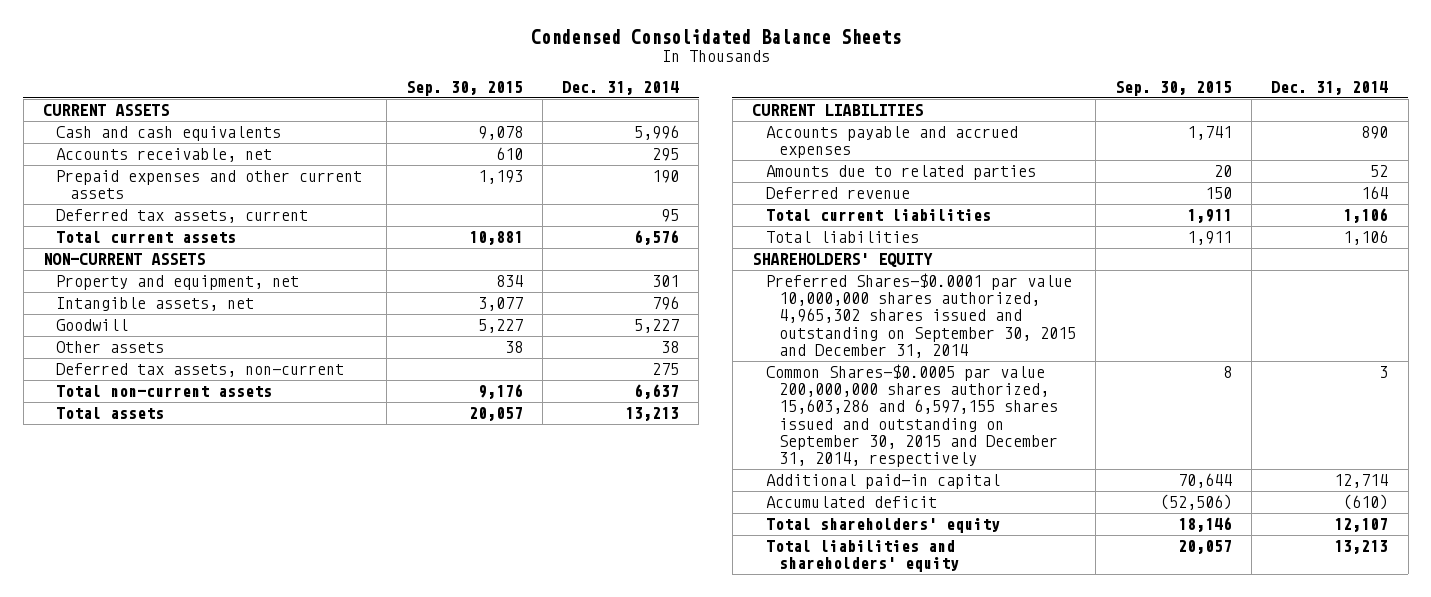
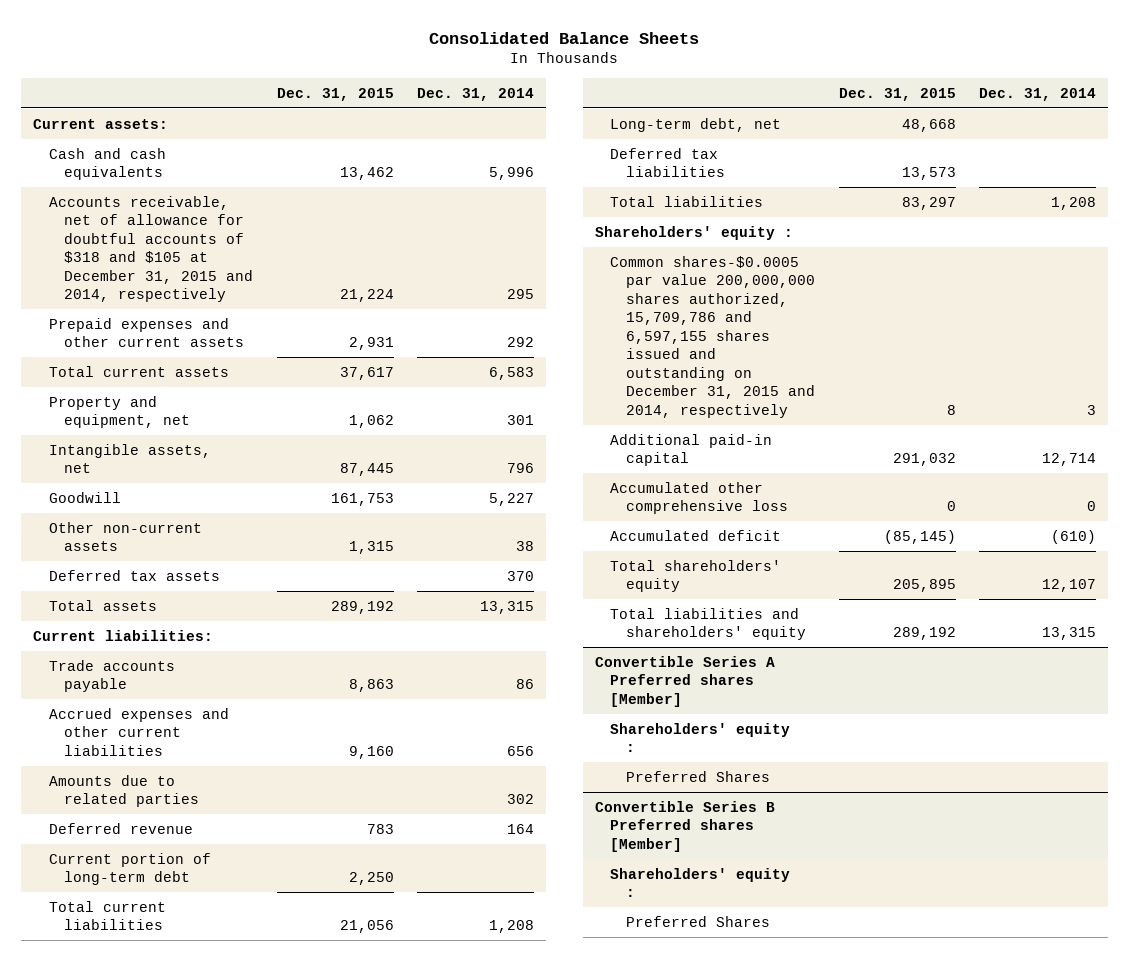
[530,29,901,45] Condensed Consolidated Balance Sheets -> [429,31,700,44] Consolidated Balance Sheets
[406,80,524,96] Sep. 30, 2015 -> none
none -> [276,87,394,101] Dec. 31, 2015
[42,104,169,117] CURRENT ASSETS -> [32,118,168,129] Current assets:
[56,209,309,224] Deferred tax assets, current -> none
[42,253,205,266] NON-CURRENT ASSETS -> none
[56,148,273,163] Accounts receivable, net -> [48,195,254,303] Accounts receivable, net of allowance for doubtful accounts of $318 and $105 at December 31, 2015 and 2014, respectively
[652,170,680,184] 190 -> [507,337,535,348] 292
[634,230,680,246] 6,576 -> [489,366,535,380] 6,583
[56,385,273,398] Total non-current assets -> none
[765,126,1018,159] Accounts payable and accrued expenses -> none
[56,341,165,354] Other assets -> [48,521,202,552] Other non-current assets
[56,363,345,378] Deferred tax assets, non-current -> [48,569,220,581] Deferred tax assets
[652,363,680,376] 275 -> [507,570,535,581] 370
[625,407,680,422] 13,213 -> [480,600,535,614] 13,315
[752,104,924,117] CURRENT LIABILITIES -> [32,629,213,641] Current liabilities:
none -> [48,659,175,693] Trade accounts payable
none -> [48,707,229,756] Accrued expenses and other current liabilities
[1370,165,1389,178] 52 -> [507,794,535,805] 302
[765,273,1076,358] Preferred Shares-$0.0001 par value 10,000,000 shares authorized, 4,965,302 shares issued and outstanding on September 30, 2015 and December 31, 2014 -> none
none -> [48,852,211,886] Current portion of long-term debt
[1343,208,1389,224] 1,106 -> [489,920,535,934] 1,208
none -> [610,117,782,132] Long-term debt, net
none -> [610,147,726,178] Deferred tax liabilities
[1343,230,1389,246] 1,106 -> [1051,196,1097,210] 1,208
[752,253,934,268] SHAREHOLDERS' EQUITY -> [594,225,793,240] Shareholders' equity :
[765,364,1058,467] Common Shares-$0.0005 par value 200,000,000 shares authorized, 15,603,286 and 6,597,155 shares issued and outstanding on September 30, 2015 and December 31, 2014, respectively -> [610,255,816,418] Common shares-$0.0005 par value 200,000,000 shares authorized, 15,709,786 and 6,597,155 shares issued and outstanding on December 31, 2015 and 2014, respectively
none -> [610,481,789,515] Accumulated other comprehensive loss
[1334,540,1389,555] 13,213 -> [1042,627,1097,641] 13,315
none -> [594,655,775,707] Convertible Series A Preferred shares [Member]
none -> [610,722,791,753] Shareholders' equity :
none -> [626,770,771,782] Preferred Shares
none -> [594,800,775,852] Convertible Series B Preferred shares [Member]
none -> [610,867,791,898] Shareholders' equity :
none -> [626,915,771,927] Preferred Shares

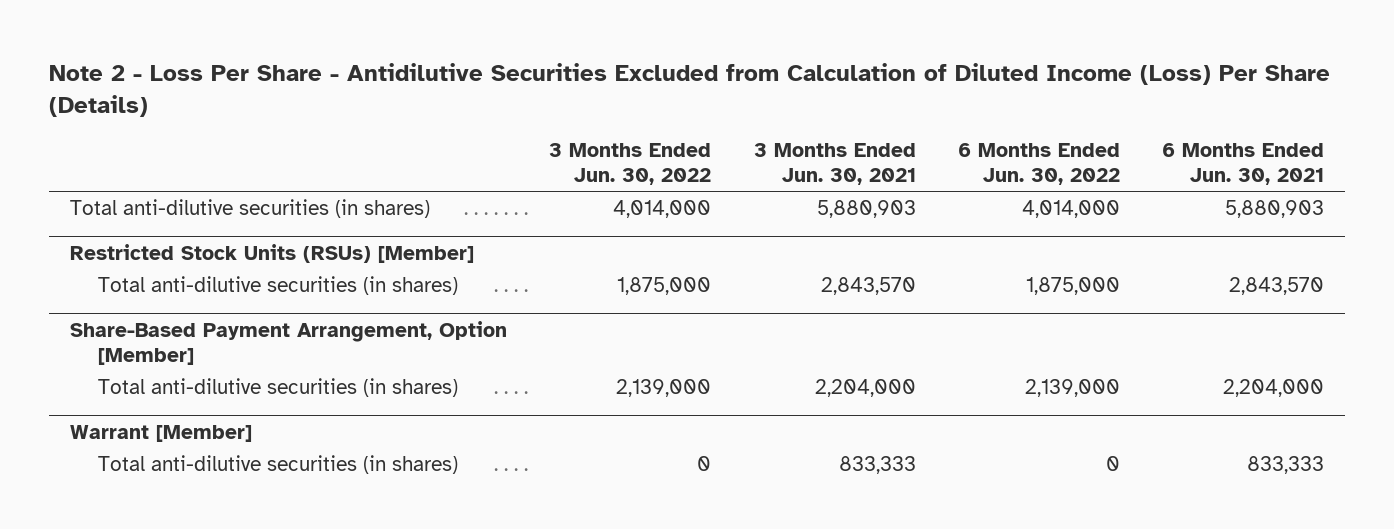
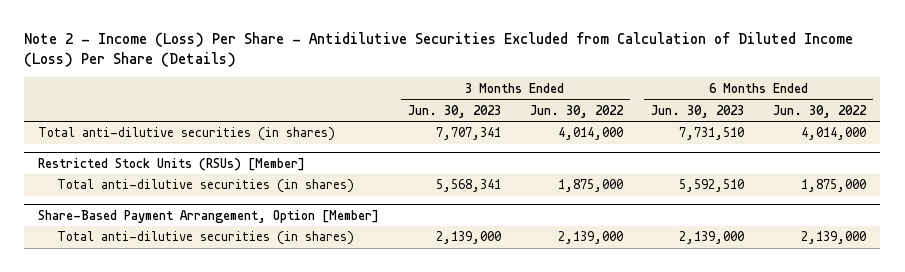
[49,63,1331,118] Note 2 - Loss Per Share - Antidilutive Securities Excluded from Calculation of Diluted Income (Loss) Per Share (Details) -> [24,32,854,68] Note 2 - Income (Loss) Per Share - Antidilutive Securities Excluded from Calculation of Diluted Income (Loss) Per Share (Details)
[753,142,916,186] 3 Months Ended Jun. 30, 2021 -> none
[1161,142,1324,186] 6 Months Ended Jun. 30, 2021 -> none
none -> [408,104,502,118] Jun. 30, 2023
none -> [651,104,745,118] Jun. 30, 2023
[70,424,253,442] Warrant [Member] -> none
[98,454,459,474] Total anti-dilutive securities (in shares) -> none

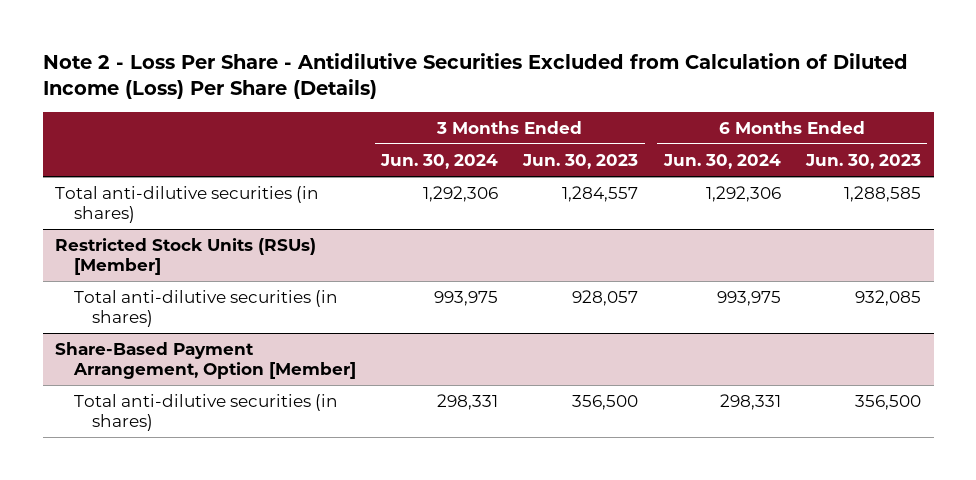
[24,32,854,68] Note 2 - Income (Loss) Per Share - Antidilutive Securities Excluded from Calculation of Diluted Income (Loss) Per Share (Details) -> [42,52,908,99] Note 2 - Loss Per Share - Antidilutive Securities Excluded from Calculation of Diluted Income (Loss) Per Share (Details)
[529,104,624,118] Jun. 30, 2022 -> none
[773,104,868,118] Jun. 30, 2022 -> none
none -> [380,153,499,169] Jun. 30, 2024
none -> [662,153,781,169] Jun. 30, 2024
[436,127,502,141] 7,707,341 -> [562,185,639,202] 1,284,557
[679,127,745,141] 7,731,510 -> [843,185,921,202] 1,288,585
[436,179,502,193] 5,568,341 -> [572,289,639,306] 928,057
[679,179,745,193] 5,592,510 -> [854,289,921,306] 932,085
[436,231,502,245] 2,139,000 -> [572,394,639,410] 356,500
[679,231,745,245] 2,139,000 -> [854,394,921,410] 356,500

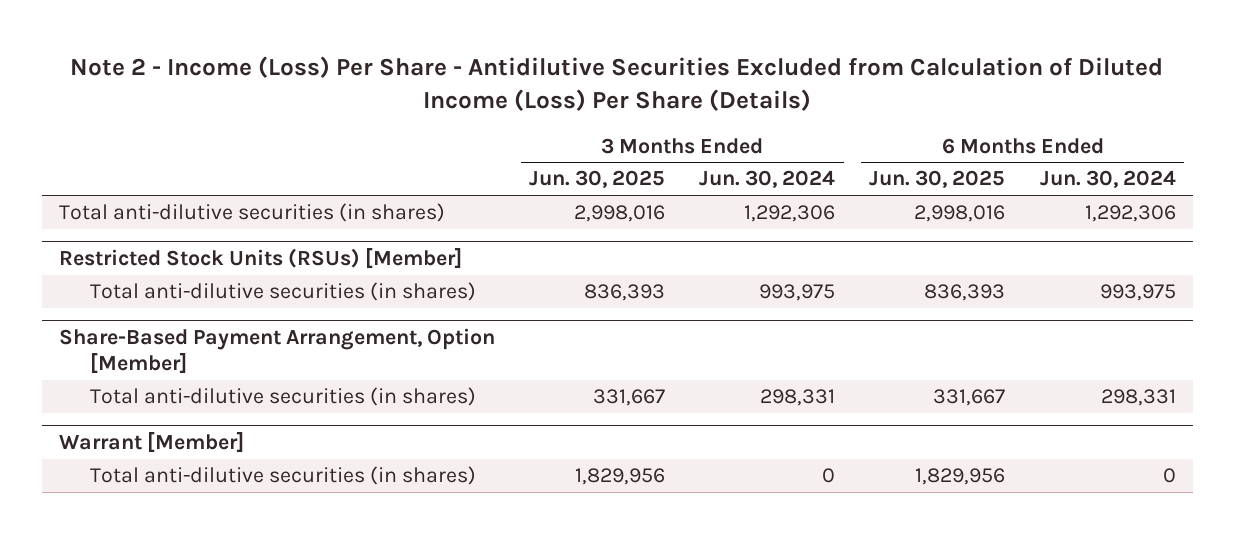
[42,52,908,99] Note 2 - Loss Per Share - Antidilutive Securities Excluded from Calculation of Diluted Income (Loss) Per Share (Details) -> [70,55,1164,112] Note 2 - Income (Loss) Per Share - Antidilutive Securities Excluded from Calculation of Diluted Income (Loss) Per Share (Details)
[522,153,639,169] Jun. 30, 2023 -> none
[804,153,921,169] Jun. 30, 2023 -> none
none -> [529,170,666,189] Jun. 30, 2025
none -> [869,170,1006,189] Jun. 30, 2025
none -> [58,432,244,454] Warrant [Member]
none -> [89,466,476,486] Total anti-dilutive securities (in shares)

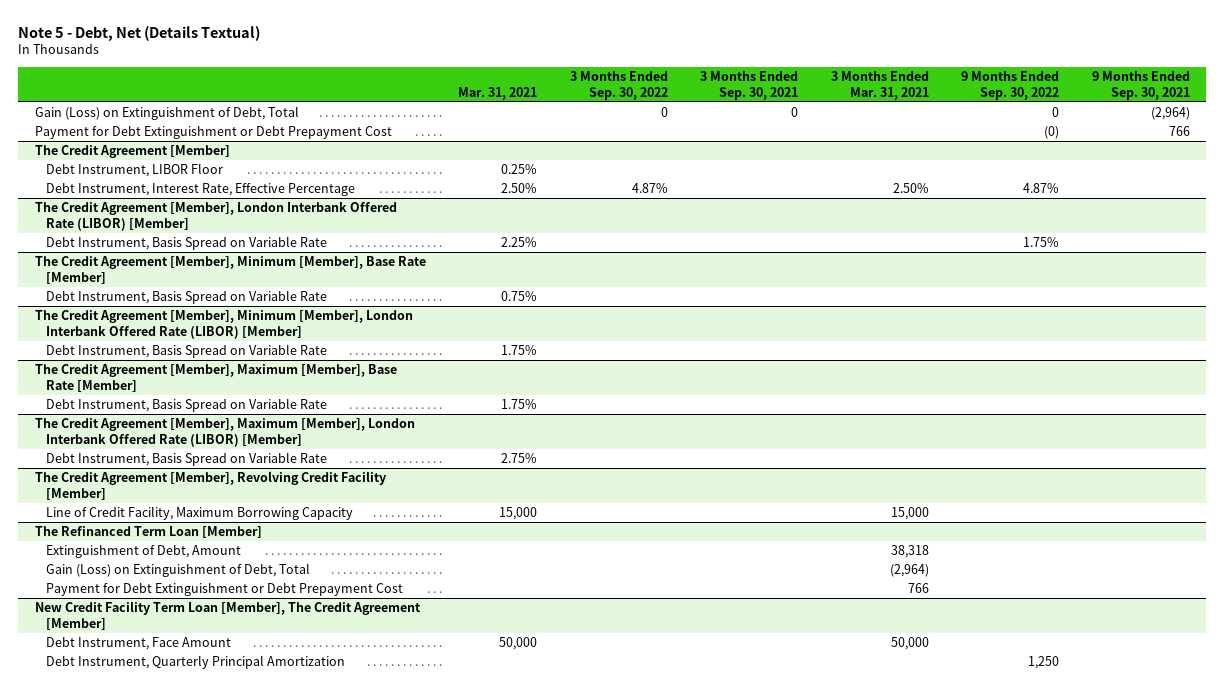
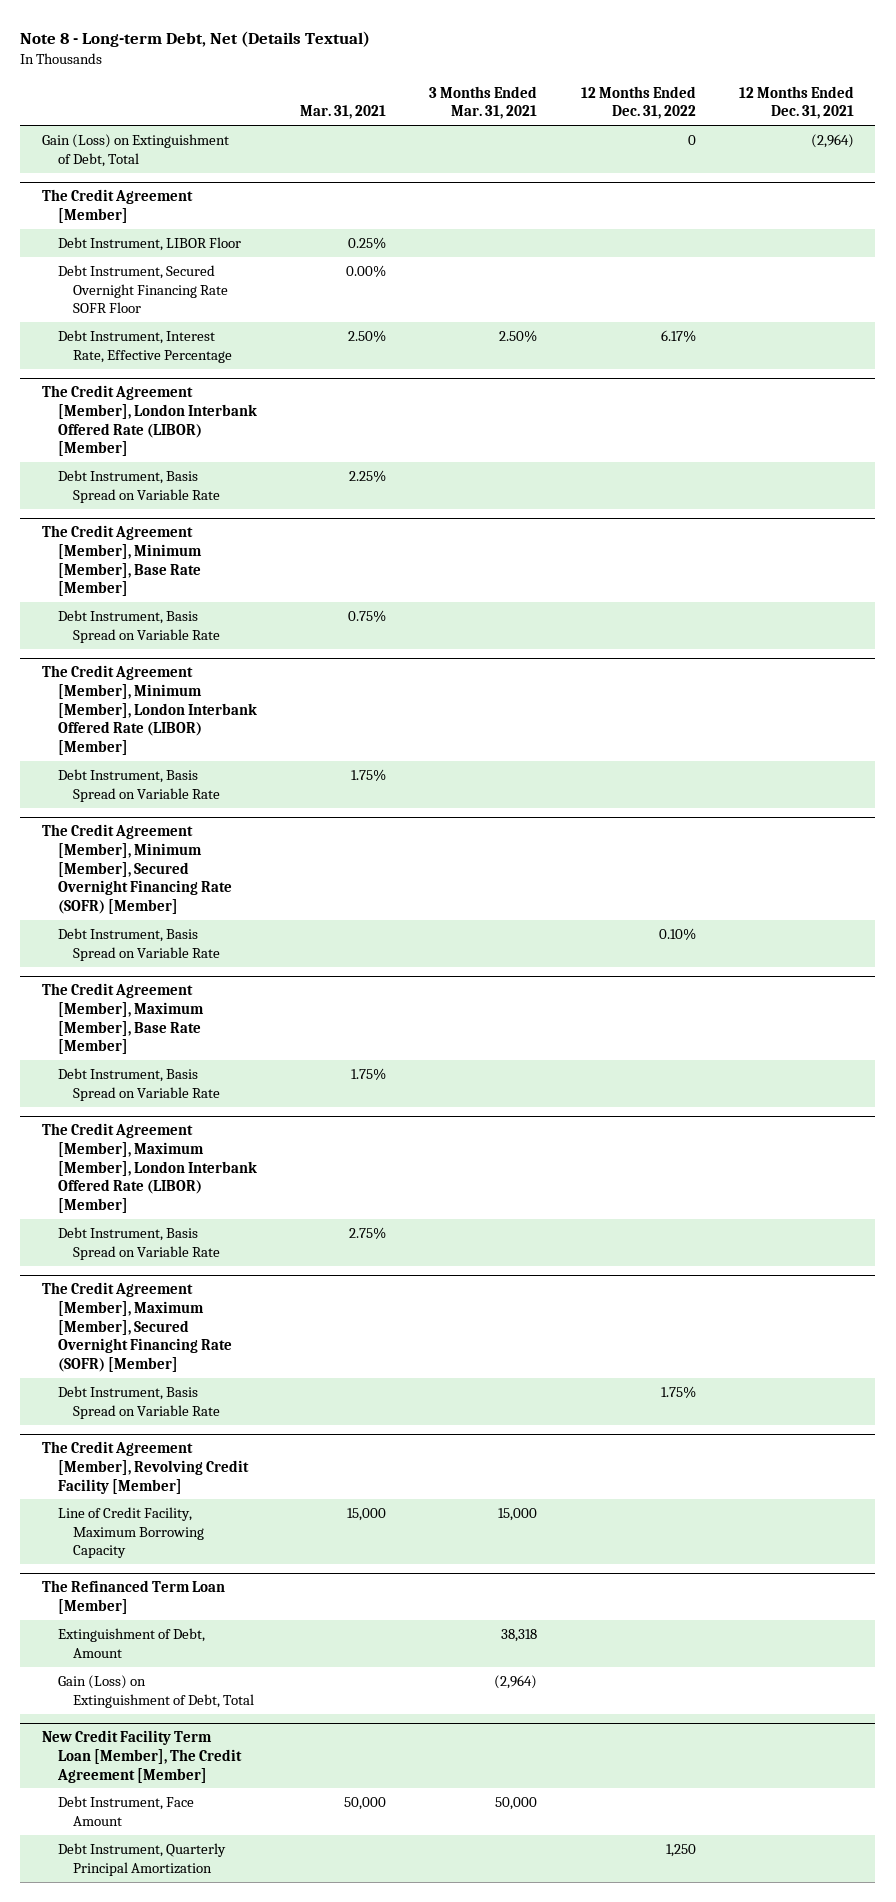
[18,25,261,41] Note 5 - Debt, Net (Details Textual) -> [20,30,371,47] Note 8 - Long-term Debt, Net (Details Textual)
[569,71,668,100] 3 Months Ended Sep. 30, 2022 -> none
[700,71,799,100] 3 Months Ended Sep. 30, 2021 -> none
[961,71,1060,100] 9 Months Ended Sep. 30, 2022 -> none
[1091,71,1190,100] 9 Months Ended Sep. 30, 2021 -> none
none -> [580,85,696,120] 12 Months Ended Dec. 31, 2022
none -> [738,85,854,120] 12 Months Ended Dec. 31, 2021
[34,126,392,140] Payment for Debt Extinguishment or Debt Prepayment Cost -> none
none -> [57,265,229,314] Debt Instrument, Secured Overnight Financing Rate SOFR Floor
none -> [42,824,232,914] The Credit Agreement [Member], Minimum [Member], Secured Overnight Financing Rate (SOFR) [Member]
none -> [57,928,221,961] Debt Instrument, Basis Spread on Variable Rate
none -> [42,1282,232,1372] The Credit Agreement [Member], Maximum [Member], Secured Overnight Financing Rate (SOFR) [Member]
none -> [57,1386,221,1419] Debt Instrument, Basis Spread on Variable Rate
[45,583,403,597] Payment for Debt Extinguishment or Debt Prepayment Cost -> none

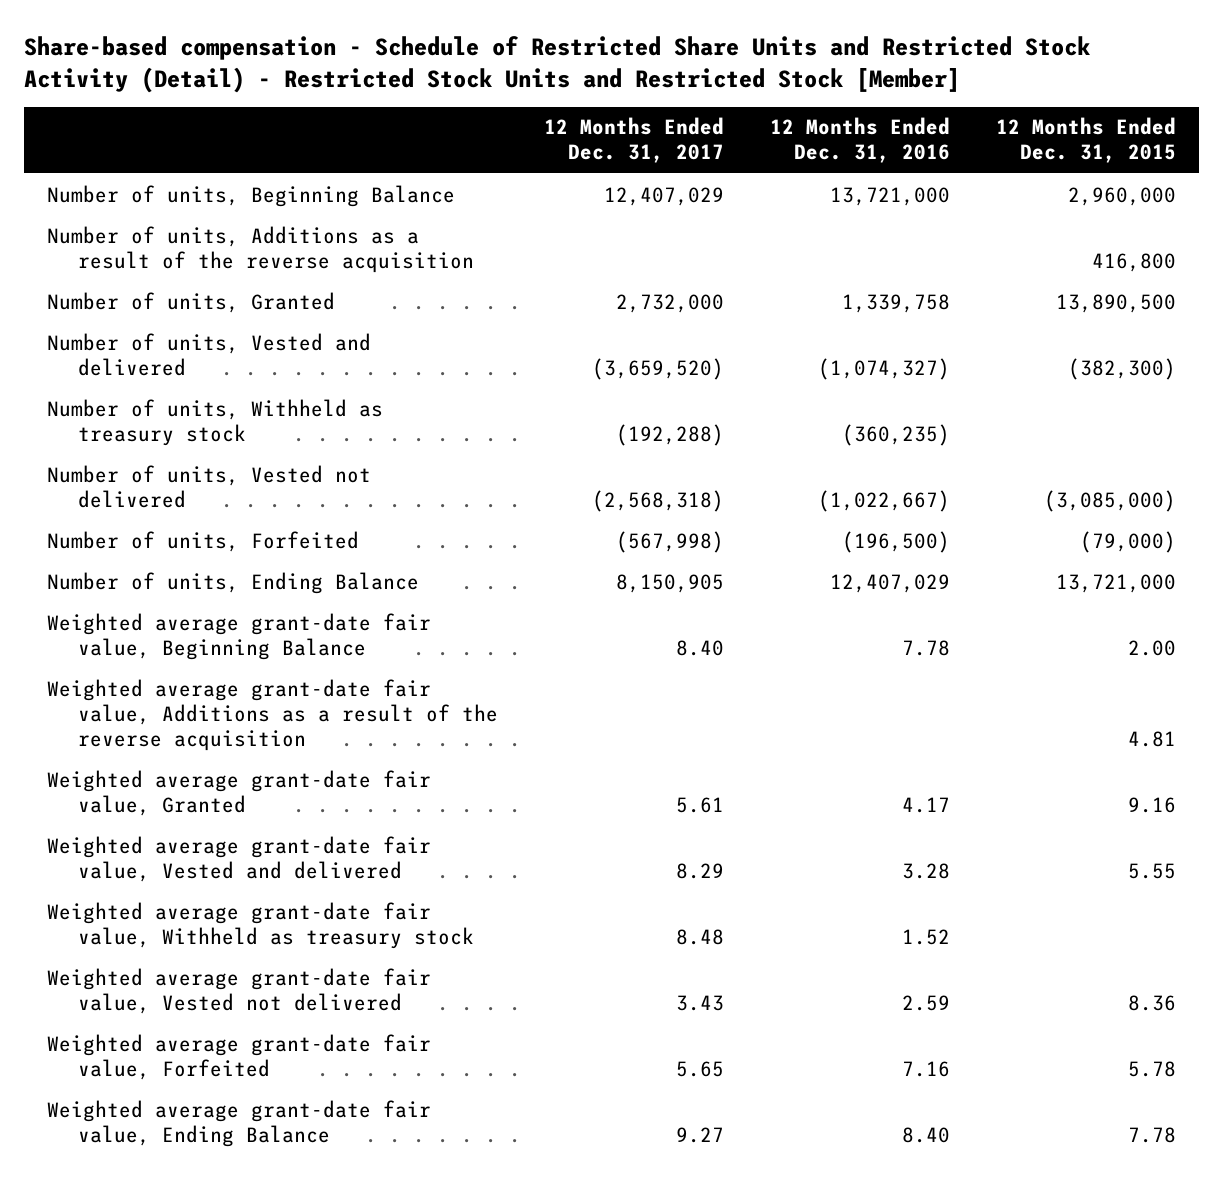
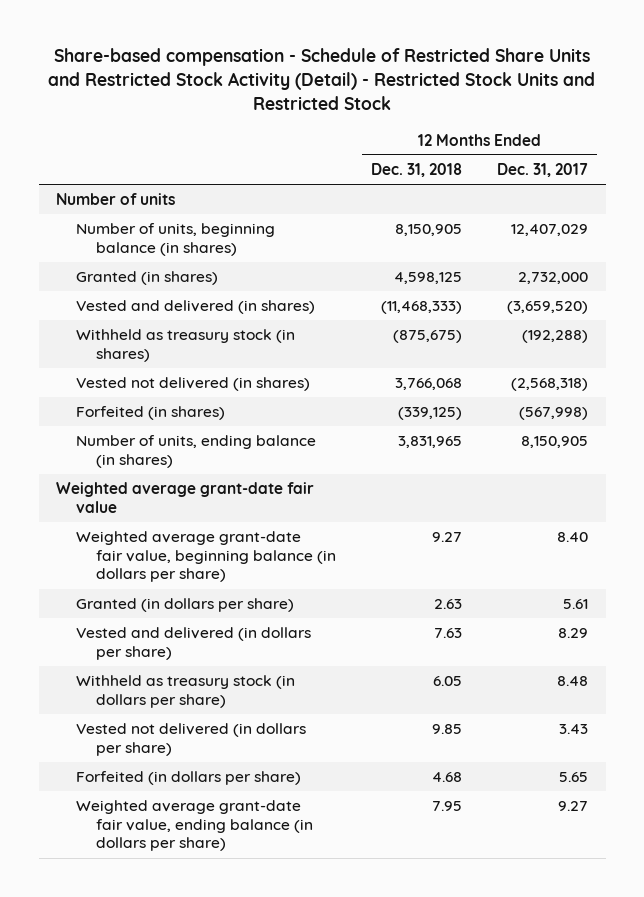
[23,36,1090,93] Share-based compensation - Schedule of Restricted Share Units and Restricted Stock Activity (Detail) - Restricted Stock Units and Restricted Stock [Member] -> [48,48,596,111] Share-based compensation - Schedule of Restricted Share Units and Restricted Stock Activity (Detail) - Restricted Stock Units and Restricted Stock
[769,117,950,164] 12 Months Ended Dec. 31, 2016 -> none
[995,117,1176,164] 12 Months Ended Dec. 31, 2015 -> none
none -> [371,162,463,177] Dec. 31, 2018
[46,225,474,273] Number of units, Additions as a result of the reverse acquisition -> none
[46,678,498,751] Weighted average grant-date fair value, Additions as a result of the reverse acquisition -> none
none -> [56,193,176,206] Number of units
[46,184,455,207] Number of units, Beginning Balance -> [76,223,276,256] Number of units, beginning balance (in shares)
[46,291,335,313] Number of units, Granted -> [76,271,219,286] Granted (in shares)
[46,332,371,376] Number of units, Vested and delivered -> [76,300,316,315] Vested and delivered (in shares)
[46,398,383,446] Number of units, Withheld as treasury stock -> [76,329,296,362] Withheld as treasury stock (in shares)
[46,464,371,508] Number of units, Vested not delivered -> [76,377,311,392] Vested not delivered (in shares)
[46,530,359,552] Number of units, Forfeited -> [76,406,226,421] Forfeited (in shares)
[46,571,419,594] Number of units, Ending Balance -> [76,435,317,468] Number of units, ending balance (in shares)
none -> [56,482,315,513] Weighted average grant-date fair value
[46,612,431,660] Weighted average grant-date fair value, Beginning Balance -> [76,531,337,583] Weighted average grant-date fair value, beginning balance (in dollars per share)
[46,769,431,816] Weighted average grant-date fair value, Granted -> [76,598,295,613] Granted (in dollars per share)
[46,835,431,882] Weighted average grant-date fair value, Vested and delivered -> [76,627,312,660] Vested and delivered (in dollars per share)
[46,901,474,949] Weighted average grant-date fair value, Withheld as treasury stock -> [76,675,296,708] Withheld as treasury stock (in dollars per share)
[46,967,431,1014] Weighted average grant-date fair value, Vested not delivered -> [76,723,307,756] Vested not delivered (in dollars per share)
[46,1033,431,1080] Weighted average grant-date fair value, Forfeited -> [76,771,302,786] Forfeited (in dollars per share)
[46,1099,431,1147] Weighted average grant-date fair value, Ending Balance -> [76,800,314,852] Weighted average grant-date fair value, ending balance (in dollars per share)

